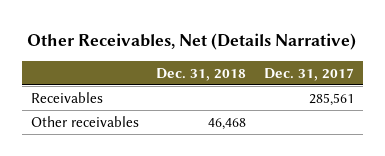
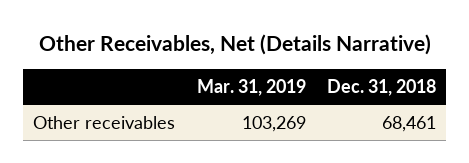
[263,67,354,81] Dec. 31, 2017 -> none
none -> [196,79,306,97] Mar. 31, 2019
[30,91,103,103] Receivables -> none
[208,117,247,130] 46,468 -> [381,116,436,133] 68,461

